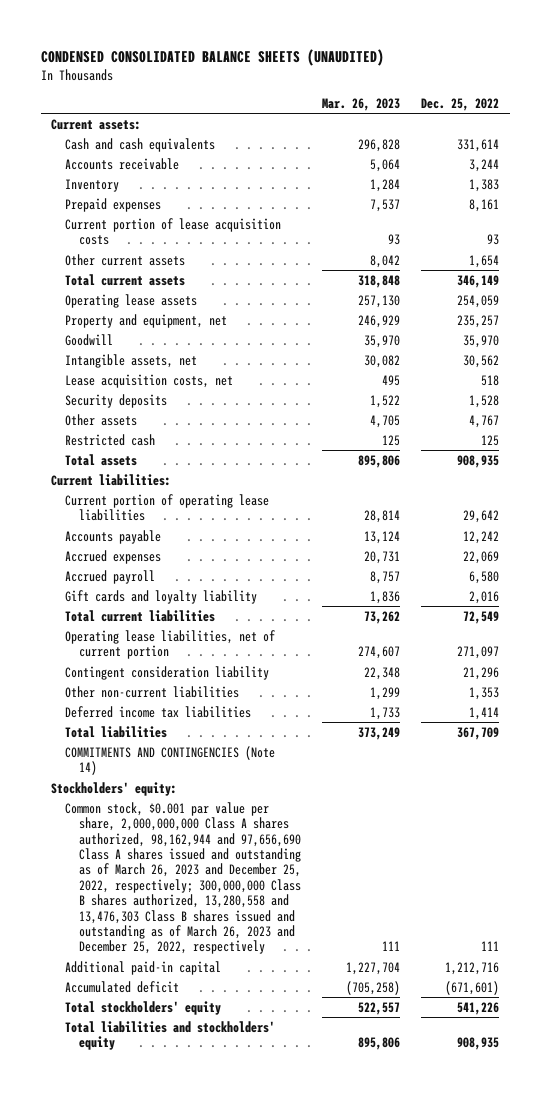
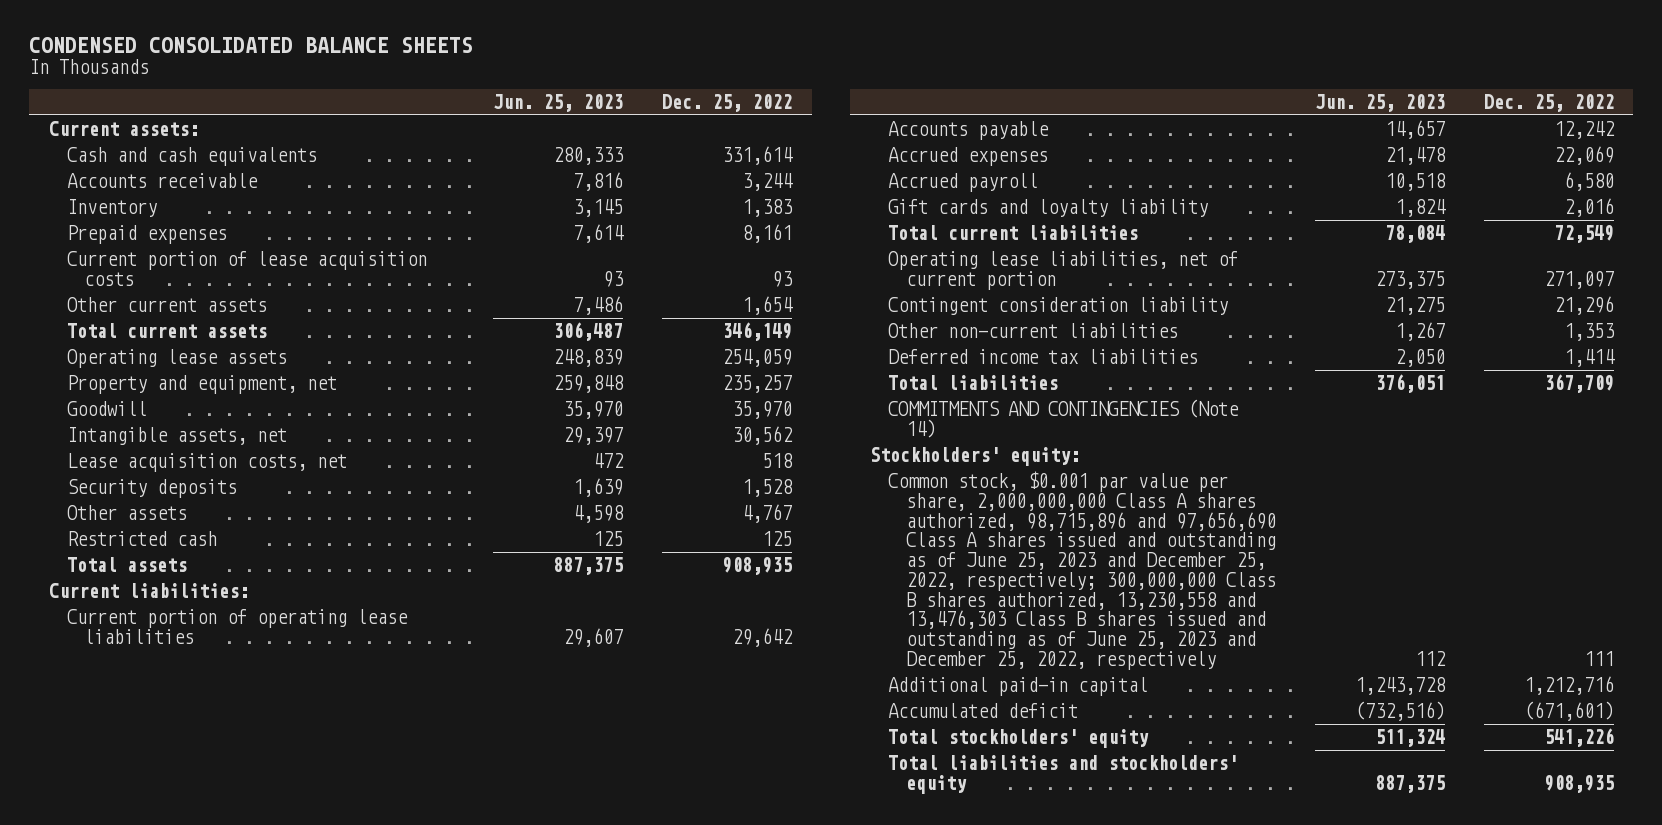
[40,48,384,66] CONDENSED CONSOLIDATED BALANCE SHEETS (UNAUDITED) -> [29,36,474,53] CONDENSED CONSOLIDATED BALANCE SHEETS
[322,97,401,111] Mar. 26, 2023 -> none
none -> [493,93,624,112] Jun. 25, 2023
[65,801,302,955] Common stock, $0.001 par value per share, 2,000,000,000 Class A shares authorized, 98,162,944 and 97,656,690 Class A shares issued and outstanding as of March 26, 2023 and December 25, 2022, respectively; 300,000,000 Class B shares authorized, 13,280,558 and 13,476,303 Class B shares issued and outstanding as of March 26, 2023 and December 25, 2022, respectively -> [887,470,1276,671] Common stock, $0.001 par value per share, 2,000,000,000 Class A shares authorized, 98,715,896 and 97,656,690 Class A shares issued and outstanding as of June 25, 2023 and December 25, 2022, respectively; 300,000,000 Class B shares authorized, 13,230,558 and 13,476,303 Class B shares issued and outstanding as of June 25, 2023 and December 25, 2022, respectively

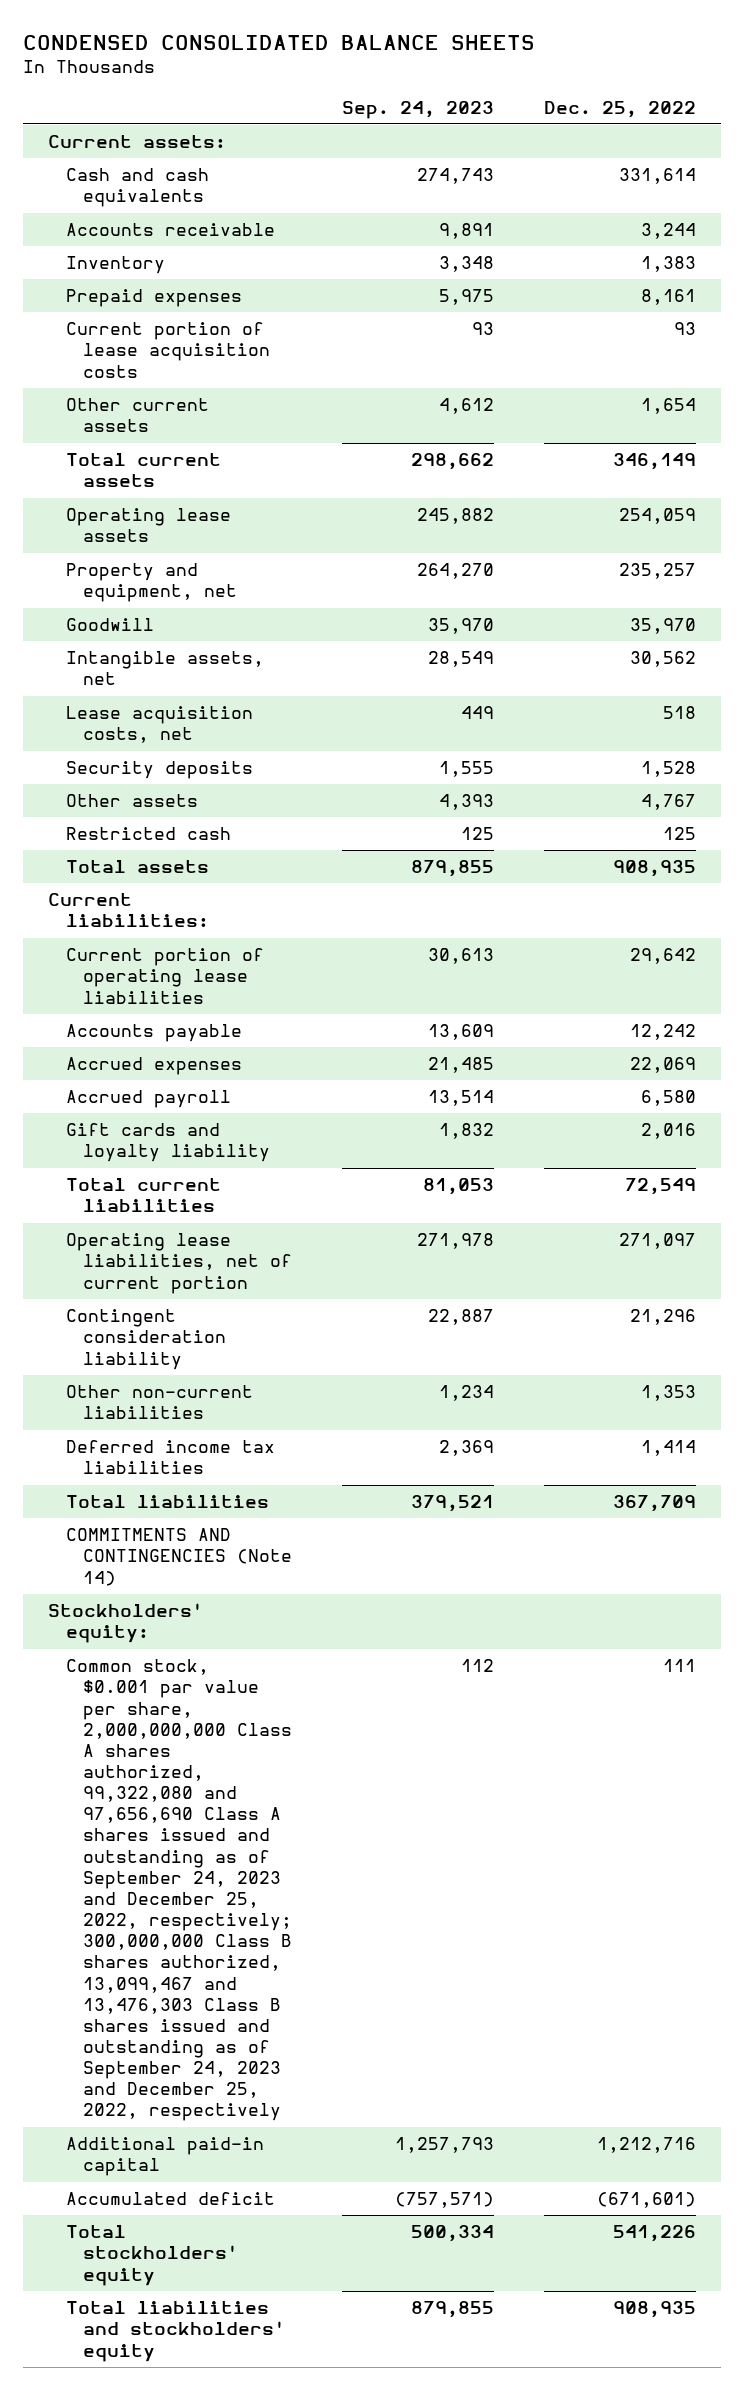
[493,93,624,112] Jun. 25, 2023 -> none
none -> [341,100,494,119] Sep. 24, 2023
[887,470,1276,671] Common stock, $0.001 par value per share, 2,000,000,000 Class A shares authorized, 98,715,896 and 97,656,690 Class A shares issued and outstanding as of June 25, 2023 and December 25, 2022, respectively; 300,000,000 Class B shares authorized, 13,230,558 and 13,476,303 Class B shares issued and outstanding as of June 25, 2023 and December 25, 2022, respectively -> [65,1659,293,2122] Common stock, $0.001 par value per share, 2,000,000,000 Class A shares authorized, 99,322,080 and 97,656,690 Class A shares issued and outstanding as of September 24, 2023 and December 25, 2022, respectively; 300,000,000 Class B shares authorized, 13,099,467 and 13,476,303 Class B shares issued and outstanding as of September 24, 2023 and December 25, 2022, respectively

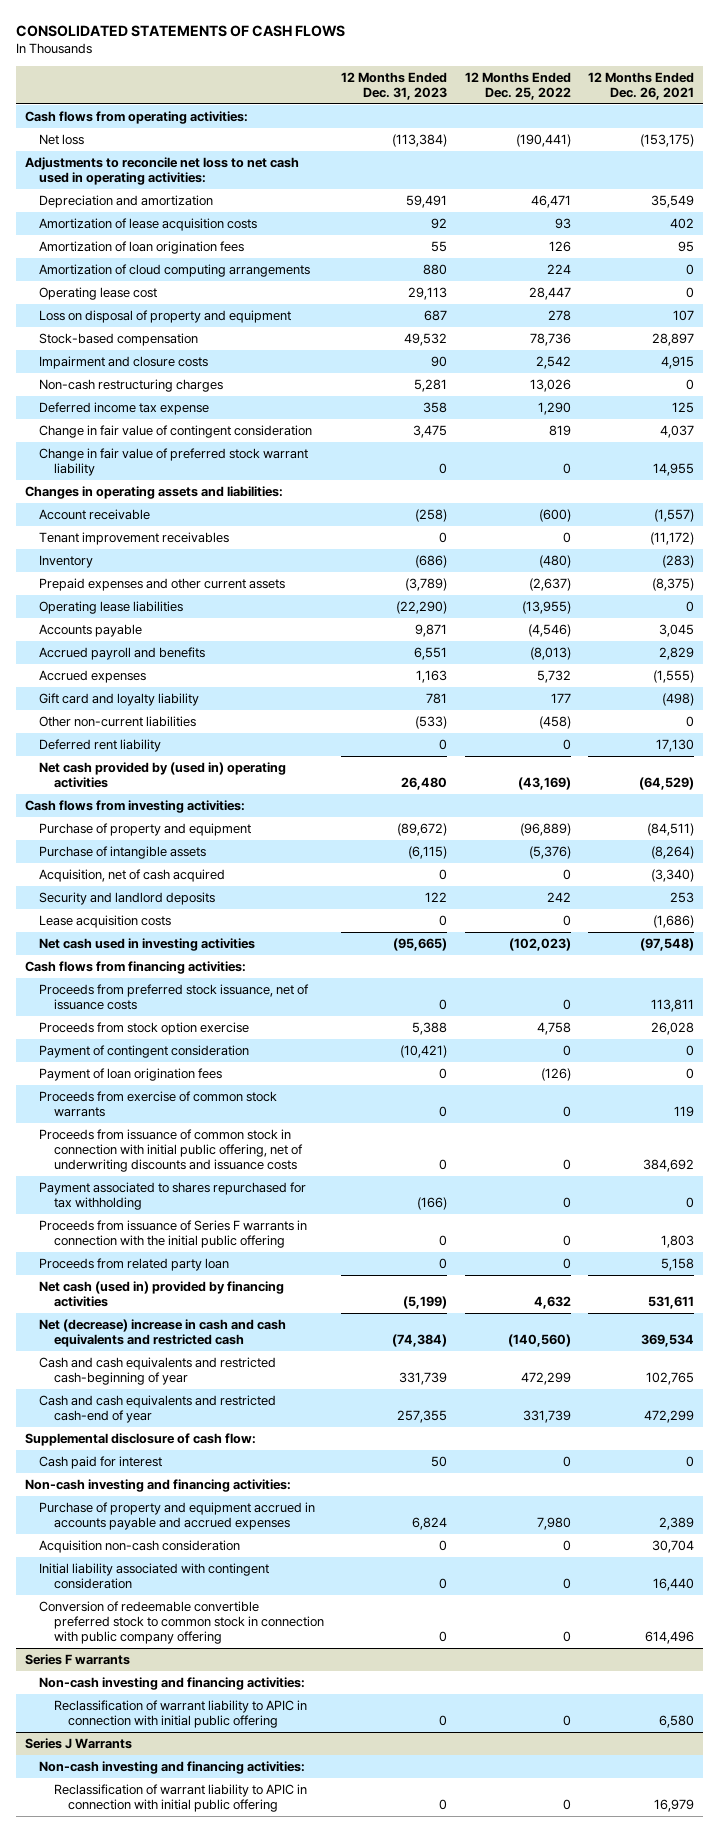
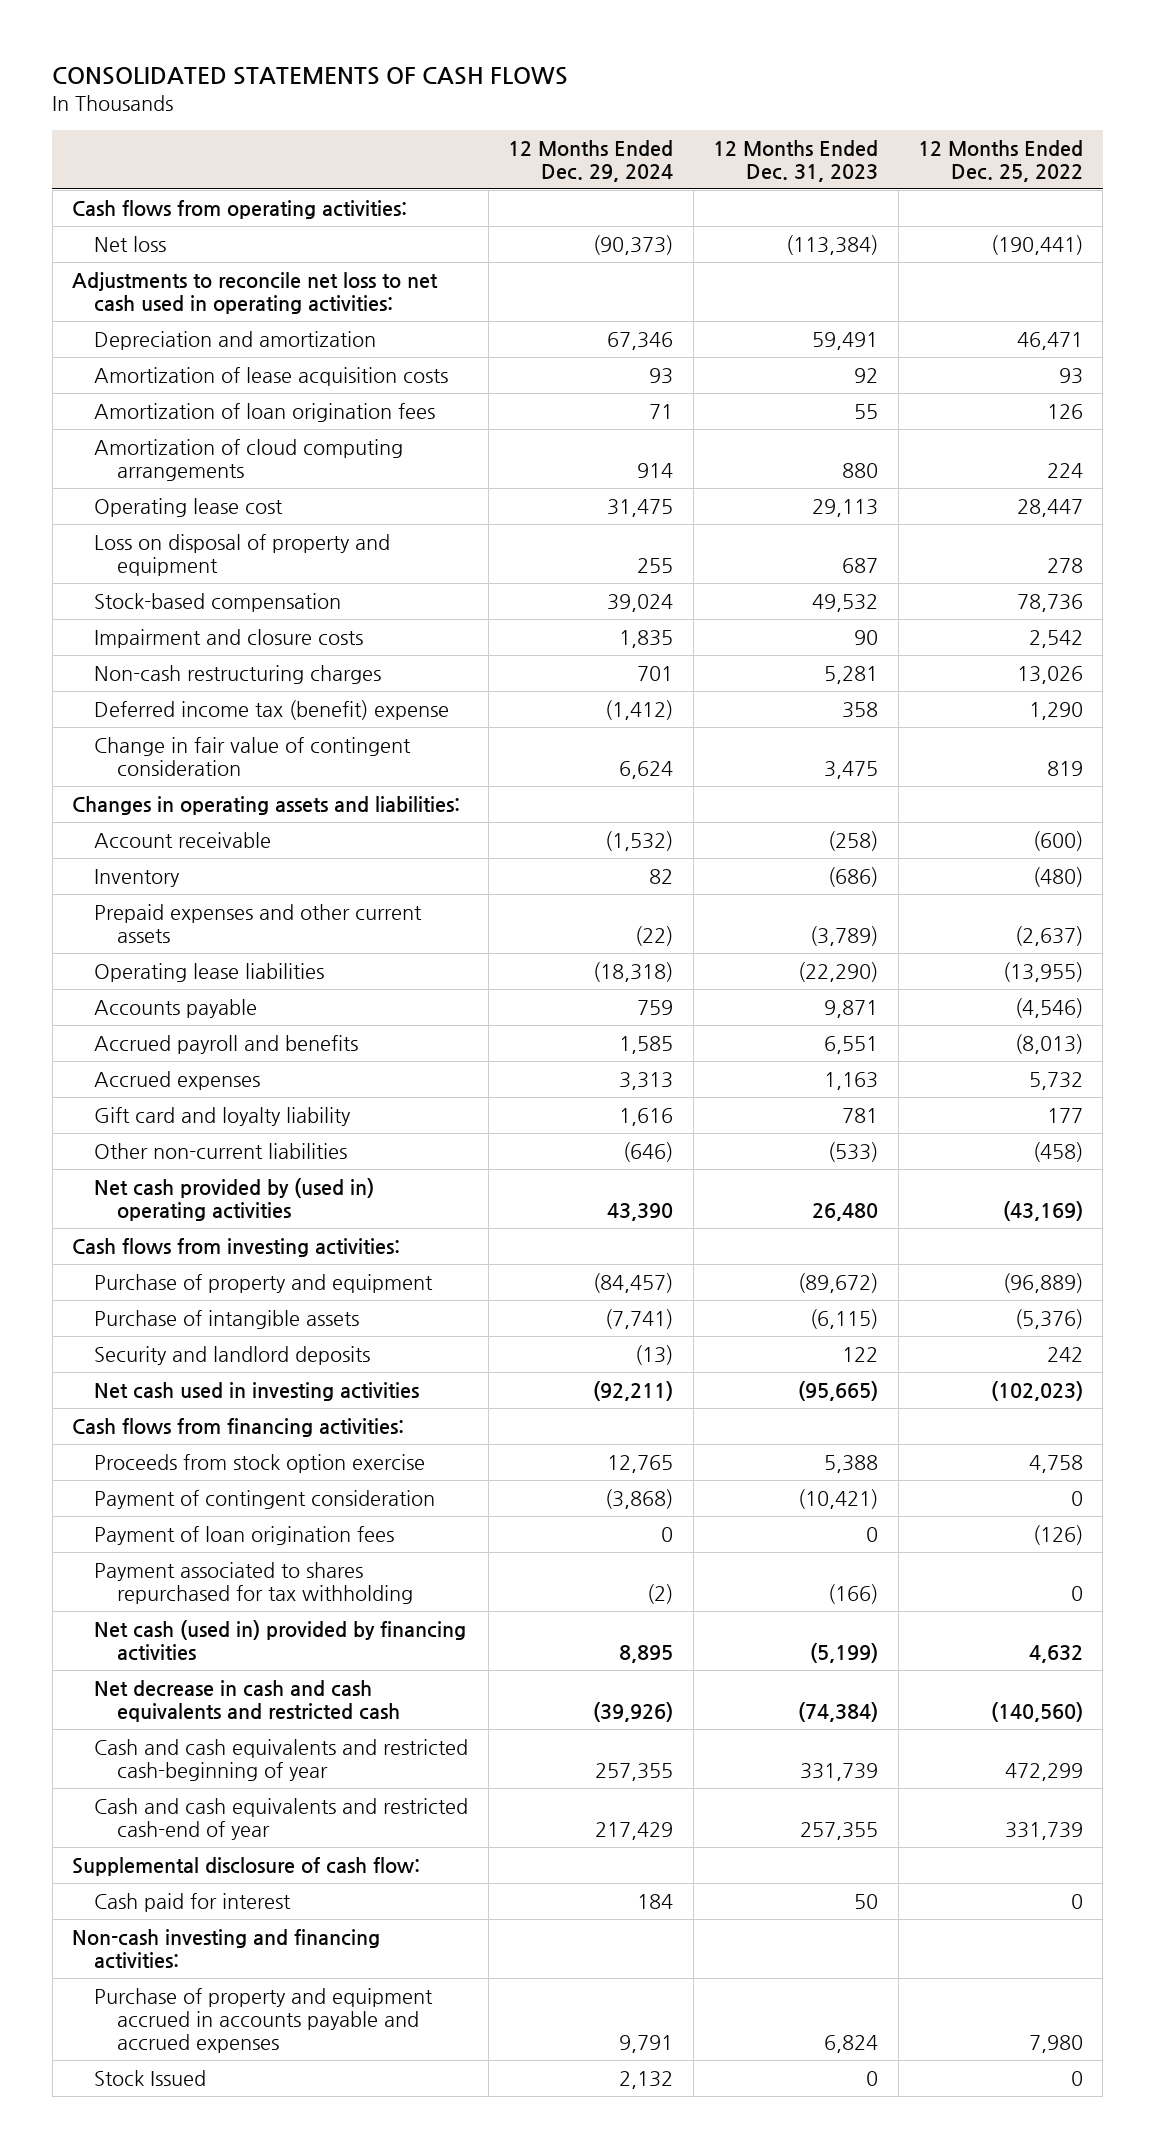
[588,71,695,100] 12 Months Ended Dec. 26, 2021 -> none
none -> [508,139,674,182] 12 Months Ended Dec. 29, 2024
[39,402,210,416] Deferred income tax expense -> [94,699,450,720] Deferred income tax (benefit) expense
[39,448,309,476] Change in fair value of preferred stock warrant liability -> none
[39,532,230,546] Tenant improvement receivables -> none
[39,739,162,753] Deferred rent liability -> none
[39,869,226,883] Acquisition, net of cash acquired -> none
[39,915,172,929] Lease acquisition costs -> none
[39,984,310,1010] Proceeds from preferred stock issuance, net of issuance costs -> none
[39,1091,278,1117] Proceeds from exercise of common stock warrants -> none
[39,1129,303,1172] Proceeds from issuance of common stock in connection with initial public offering, net of underwriting discounts and issuance costs -> none
[39,1220,308,1248] Proceeds from issuance of Series F warrants in connection with the initial public offering -> none
[39,1258,230,1272] Proceeds from related party loan -> none
[39,1319,287,1347] Net (decrease) increase in cash and cash equivalents and restricted cash -> [94,1679,400,1722] Net decrease in cash and cash equivalents and restricted cash
[39,1540,241,1554] Acquisition non-cash consideration -> none
[39,1563,270,1589] Initial liability associated with contingent consideration -> none
[39,1601,324,1644] Conversion of redeemable convertible preferred stock to common stock in connection with public company offering -> none
[24,1654,130,1666] Series F warrants -> none
[39,1677,306,1691] Non-cash investing and financing activities: -> none
[53,1700,307,1728] Reclassification of warrant liability to APIC in connection with initial public offering -> none
[24,1738,132,1750] Series J Warrants -> none
[39,1761,306,1775] Non-cash investing and financing activities: -> none
[53,1784,307,1812] Reclassification of warrant liability to APIC in connection with initial public offering -> none
none -> [94,2069,207,2086] Stock Issued

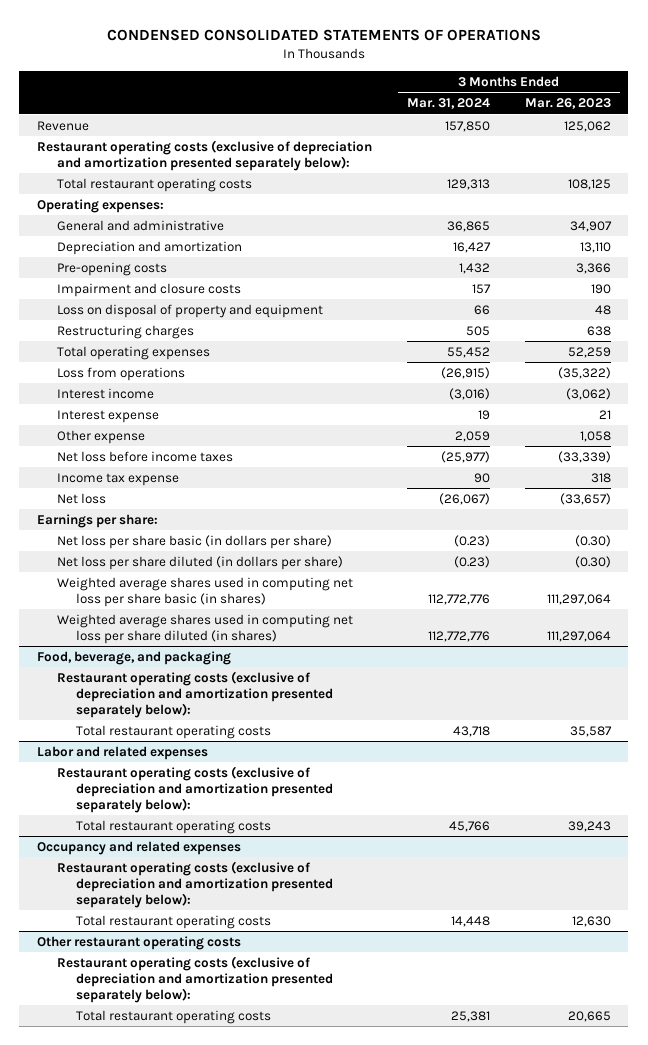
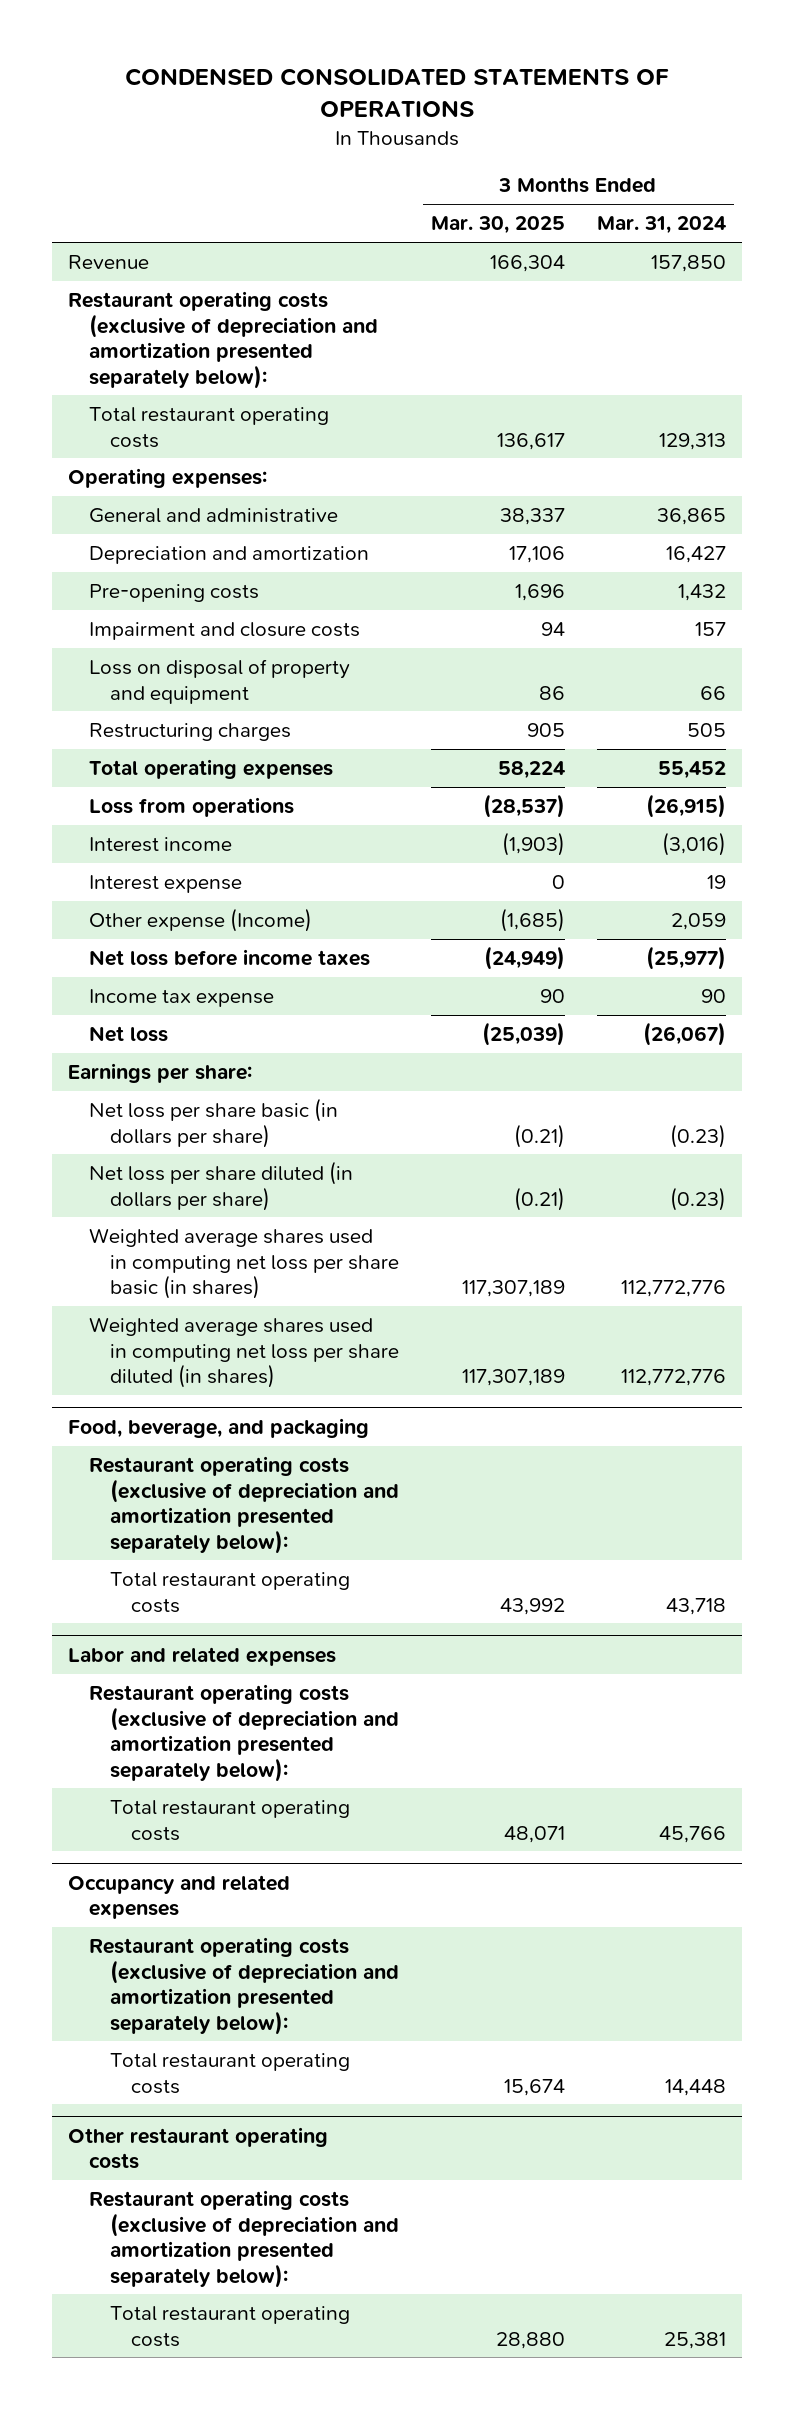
[524,98,611,110] Mar. 26, 2023 -> none
none -> [430,216,565,235] Mar. 30, 2025
[56,429,145,444] Other expense -> [89,908,313,933] Other expense (Income)

